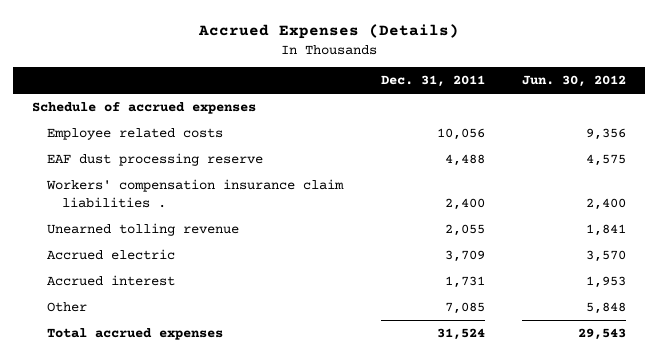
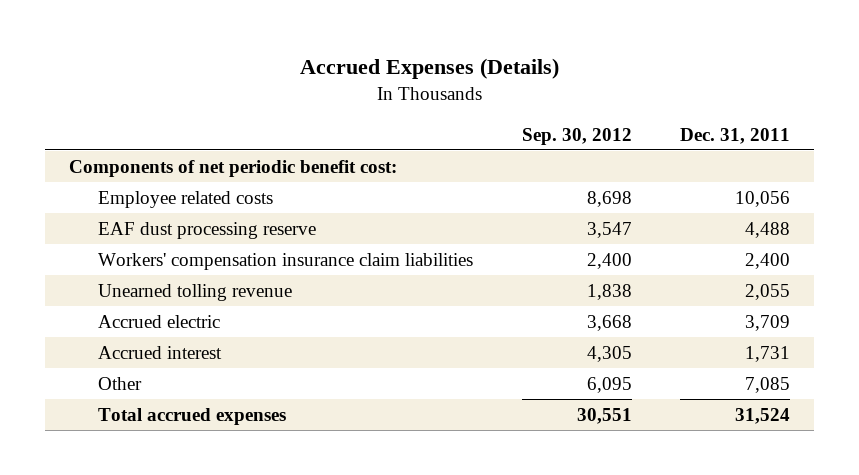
[522,75,627,88] Jun. 30, 2012 -> none
none -> [521,127,632,145] Sep. 30, 2012
[32,102,257,115] Schedule of accrued expenses -> [68,159,397,177] Components of net periodic benefit cost:
[46,179,345,208] Workers' compensation insurance claim liabilities . -> [98,252,474,270] Workers' compensation insurance claim liabilities

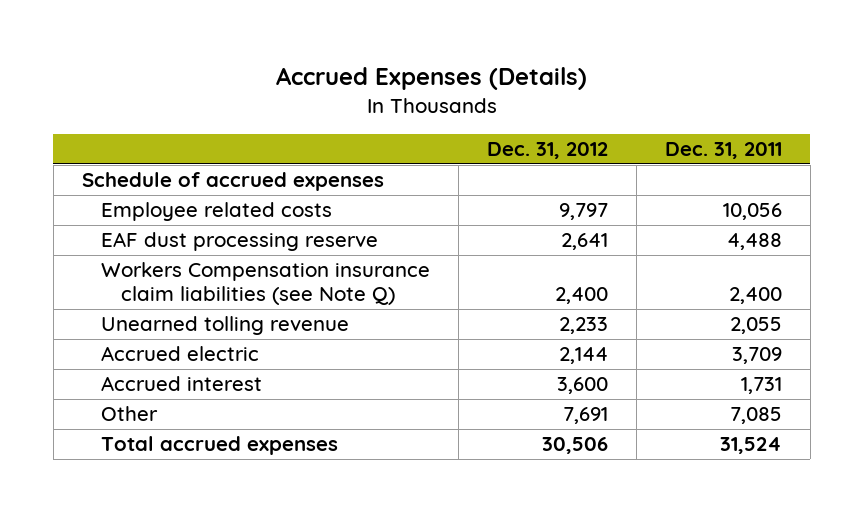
[521,127,632,145] Sep. 30, 2012 -> none
none -> [487,142,609,160] Dec. 31, 2012
[68,159,397,177] Components of net periodic benefit cost: -> [81,172,384,192] Schedule of accrued expenses
[98,252,474,270] Workers' compensation insurance claim liabilities -> [101,262,431,306] Workers Compensation insurance claim liabilities (see Note Q)

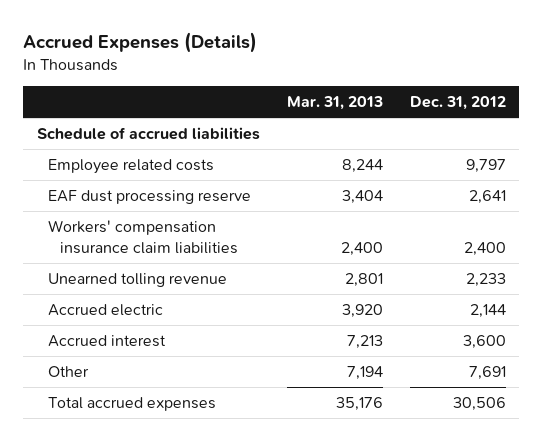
[664,142,782,160] Dec. 31, 2011 -> none
none -> [286,96,383,111] Mar. 31, 2013
[81,172,384,192] Schedule of accrued expenses -> [36,127,260,141] Schedule of accrued liabilities
[101,262,431,306] Workers Compensation insurance claim liabilities (see Note Q) -> [48,220,239,254] Workers' compensation insurance claim liabilities

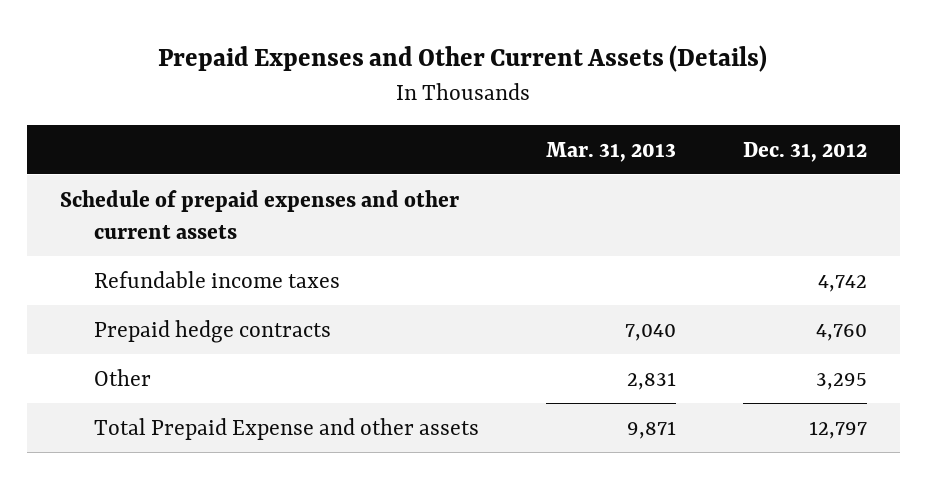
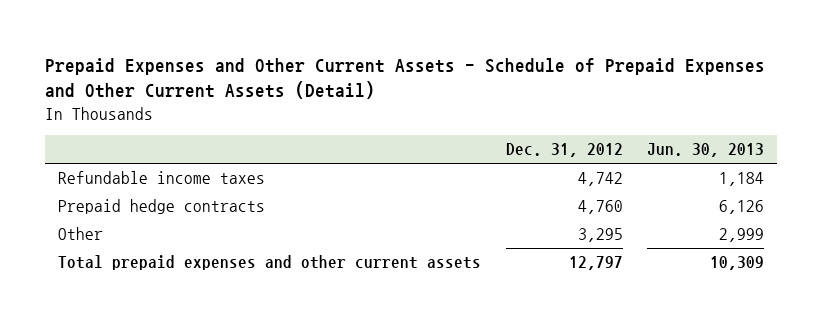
[158,44,768,72] Prepaid Expenses and Other Current Assets (Details) -> [45,57,766,100] Prepaid Expenses and Other Current Assets - Schedule of Prepaid Expenses and Other Current Assets (Detail)
[545,141,676,162] Mar. 31, 2013 -> none
none -> [647,143,765,158] Jun. 30, 2013
[60,189,460,239] Schedule of prepaid expenses and other current assets -> none
[93,417,479,440] Total Prepaid Expense and other assets -> [57,255,481,271] Total prepaid expenses and other current assets

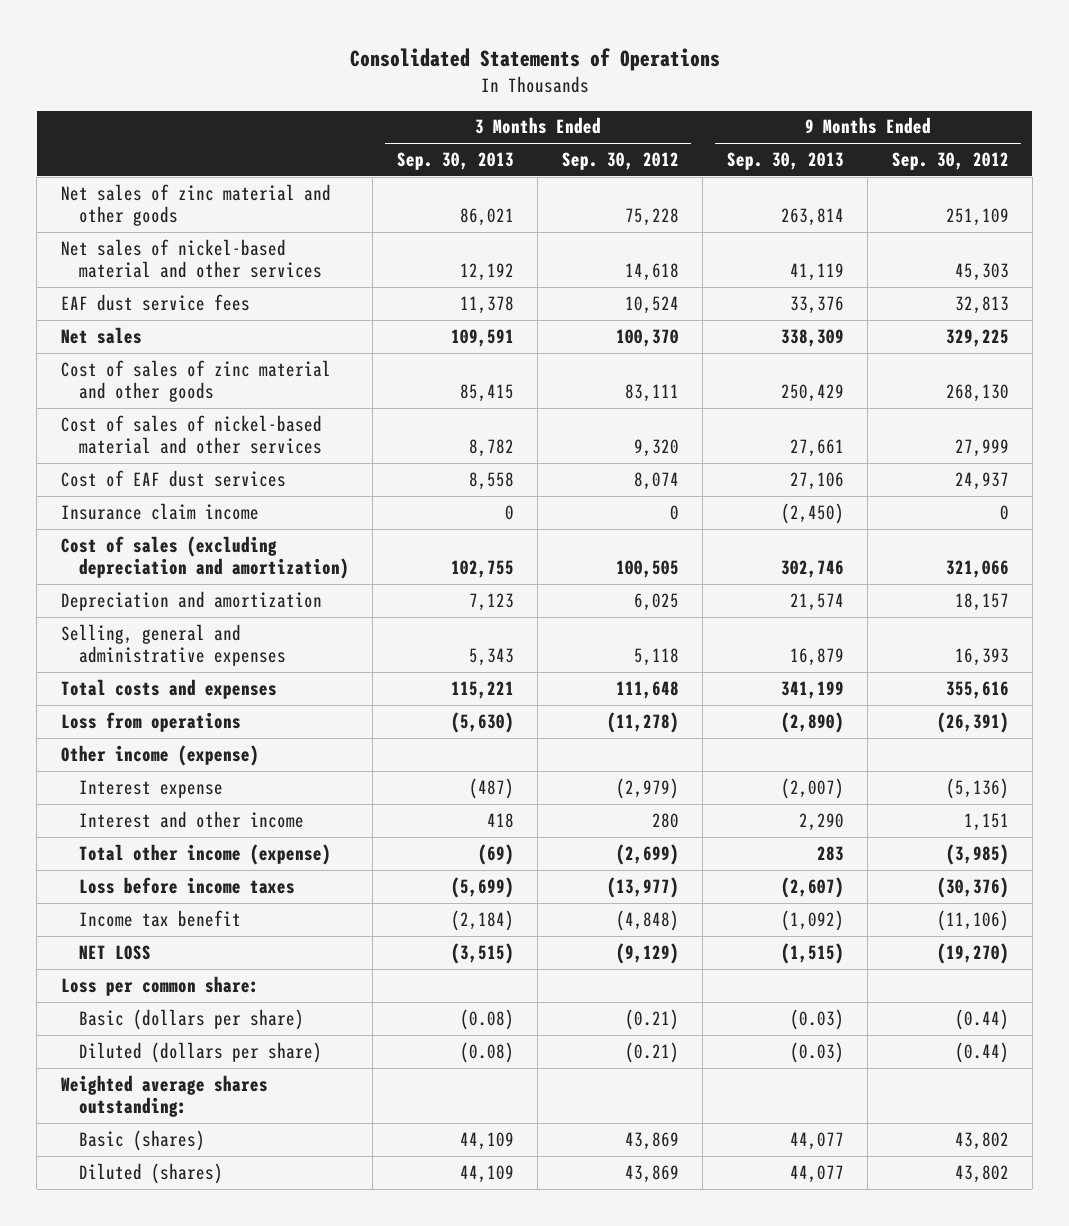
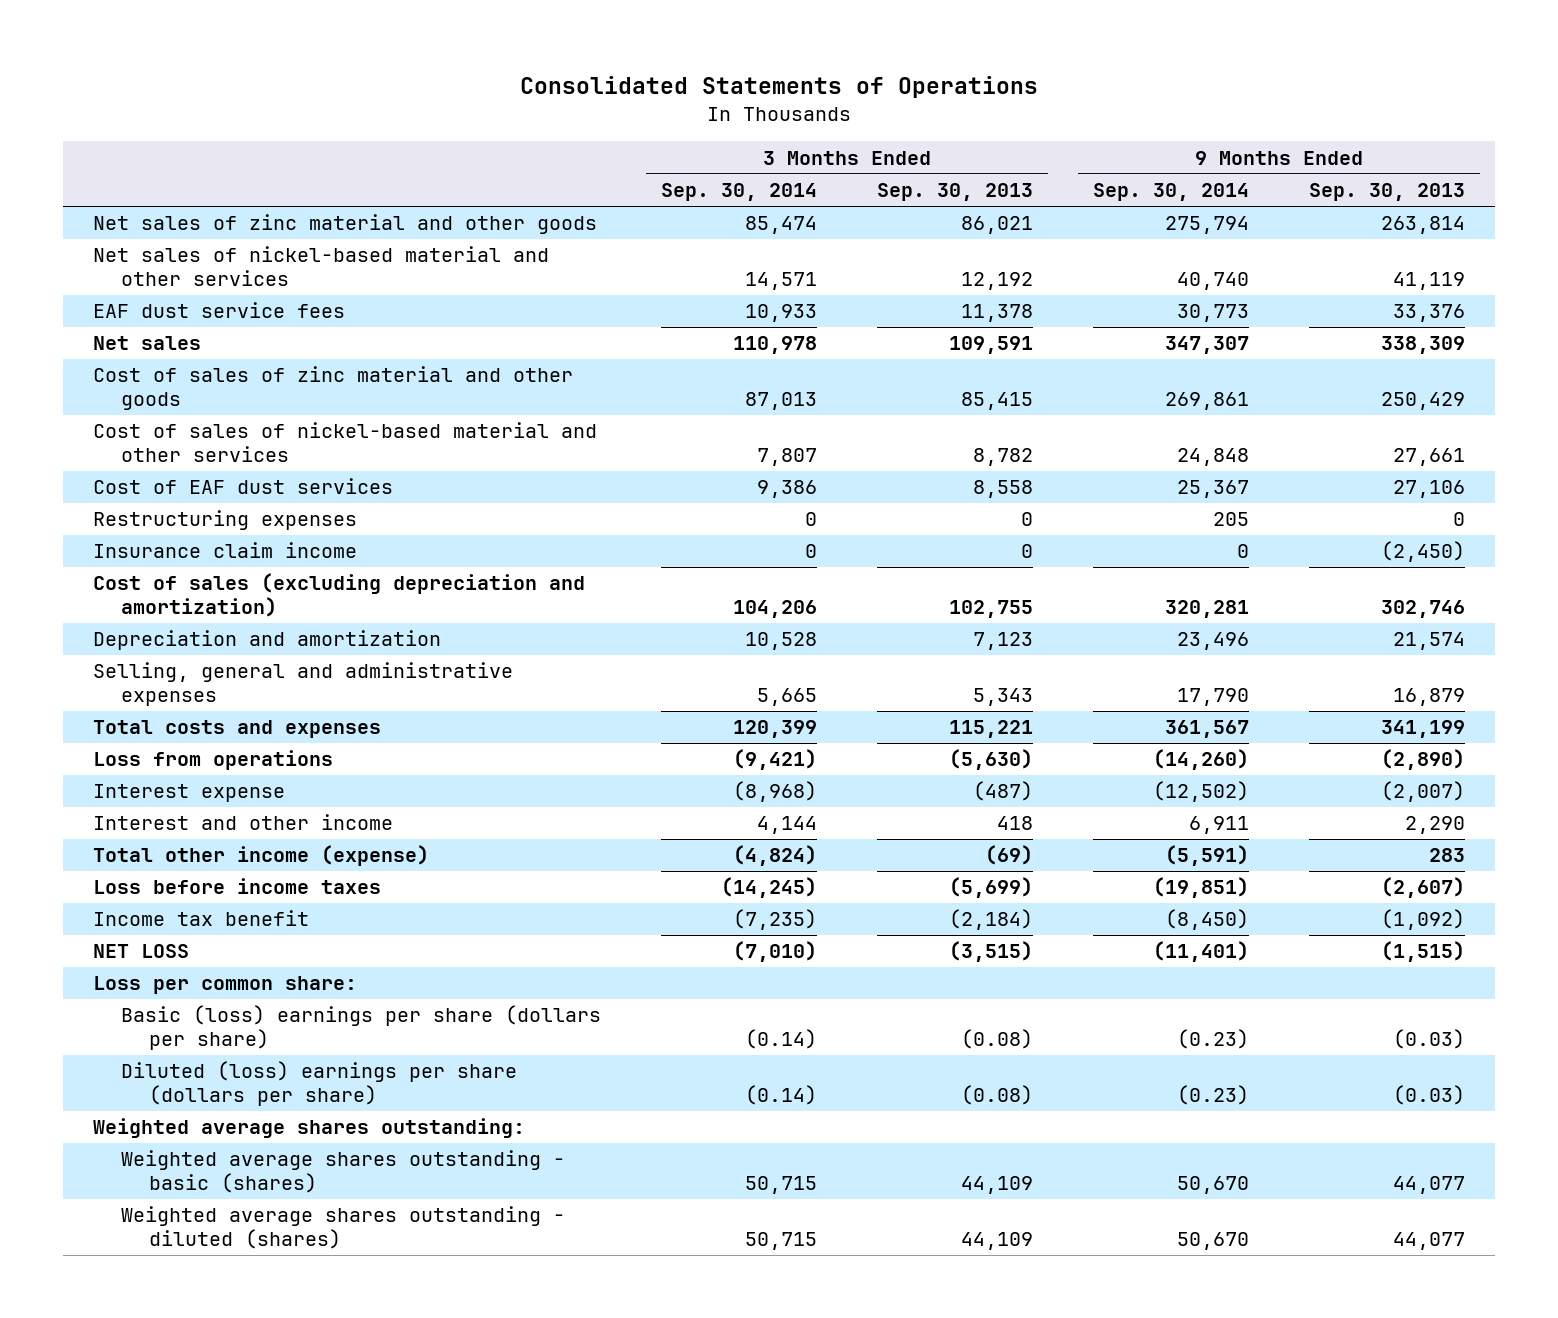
[561,152,679,171] Sep. 30, 2012 -> none
[891,152,1009,171] Sep. 30, 2012 -> none
none -> [661,183,818,202] Sep. 30, 2014
none -> [1092,183,1249,202] Sep. 30, 2014
none -> [93,510,358,531] Restructuring expenses
[60,744,259,766] Other income (expense) -> none
[78,1008,304,1030] Basic (dollars per share) -> [121,1005,602,1050] Basic (loss) earnings per share (dollars per share)
[78,1041,322,1063] Diluted (dollars per share) -> [121,1061,518,1106] Diluted (loss) earnings per share (dollars per share)
[78,1129,205,1151] Basic (shares) -> [121,1150,566,1193] Weighted average shares outstanding - basic (shares)
[78,1162,223,1184] Diluted (shares) -> [121,1206,566,1249] Weighted average shares outstanding - diluted (shares)

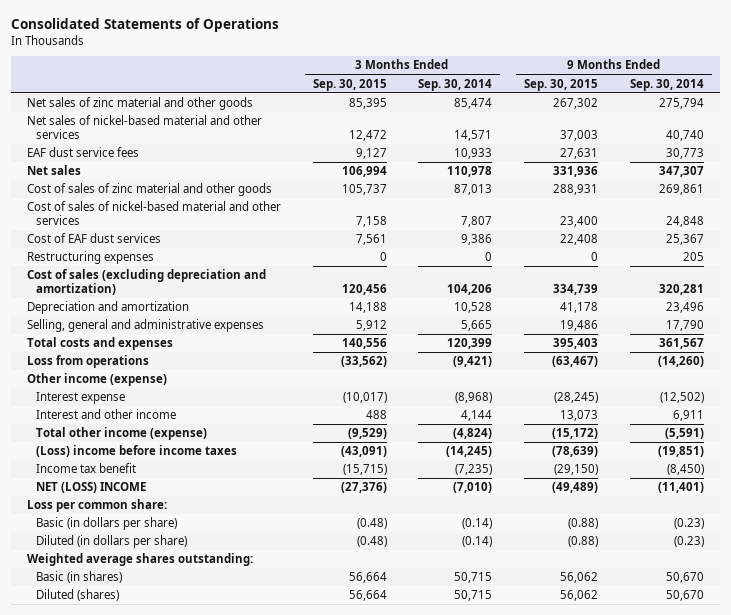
[876,183,1033,202] Sep. 30, 2013 -> none
[1308,183,1465,202] Sep. 30, 2013 -> none
none -> [312,78,387,91] Sep. 30, 2015
none -> [523,78,598,91] Sep. 30, 2015
[93,542,358,559] Insurance claim income -> none
none -> [26,373,167,387] Other income (expense)
[93,878,382,895] Loss before income taxes -> [36,445,238,458] (Loss) income before income taxes
[93,944,190,959] NET LOSS -> [36,482,147,494] NET (LOSS) INCOME
[121,1005,602,1050] Basic (loss) earnings per share (dollars per share) -> [36,517,178,531] Basic (in dollars per share)
[121,1061,518,1106] Diluted (loss) earnings per share (dollars per share) -> [36,535,188,549] Diluted (in dollars per share)
[121,1150,566,1193] Weighted average shares outstanding - basic (shares) -> [36,571,123,584] Basic (in shares)
[121,1206,566,1249] Weighted average shares outstanding - diluted (shares) -> [36,589,120,602] Diluted (shares)

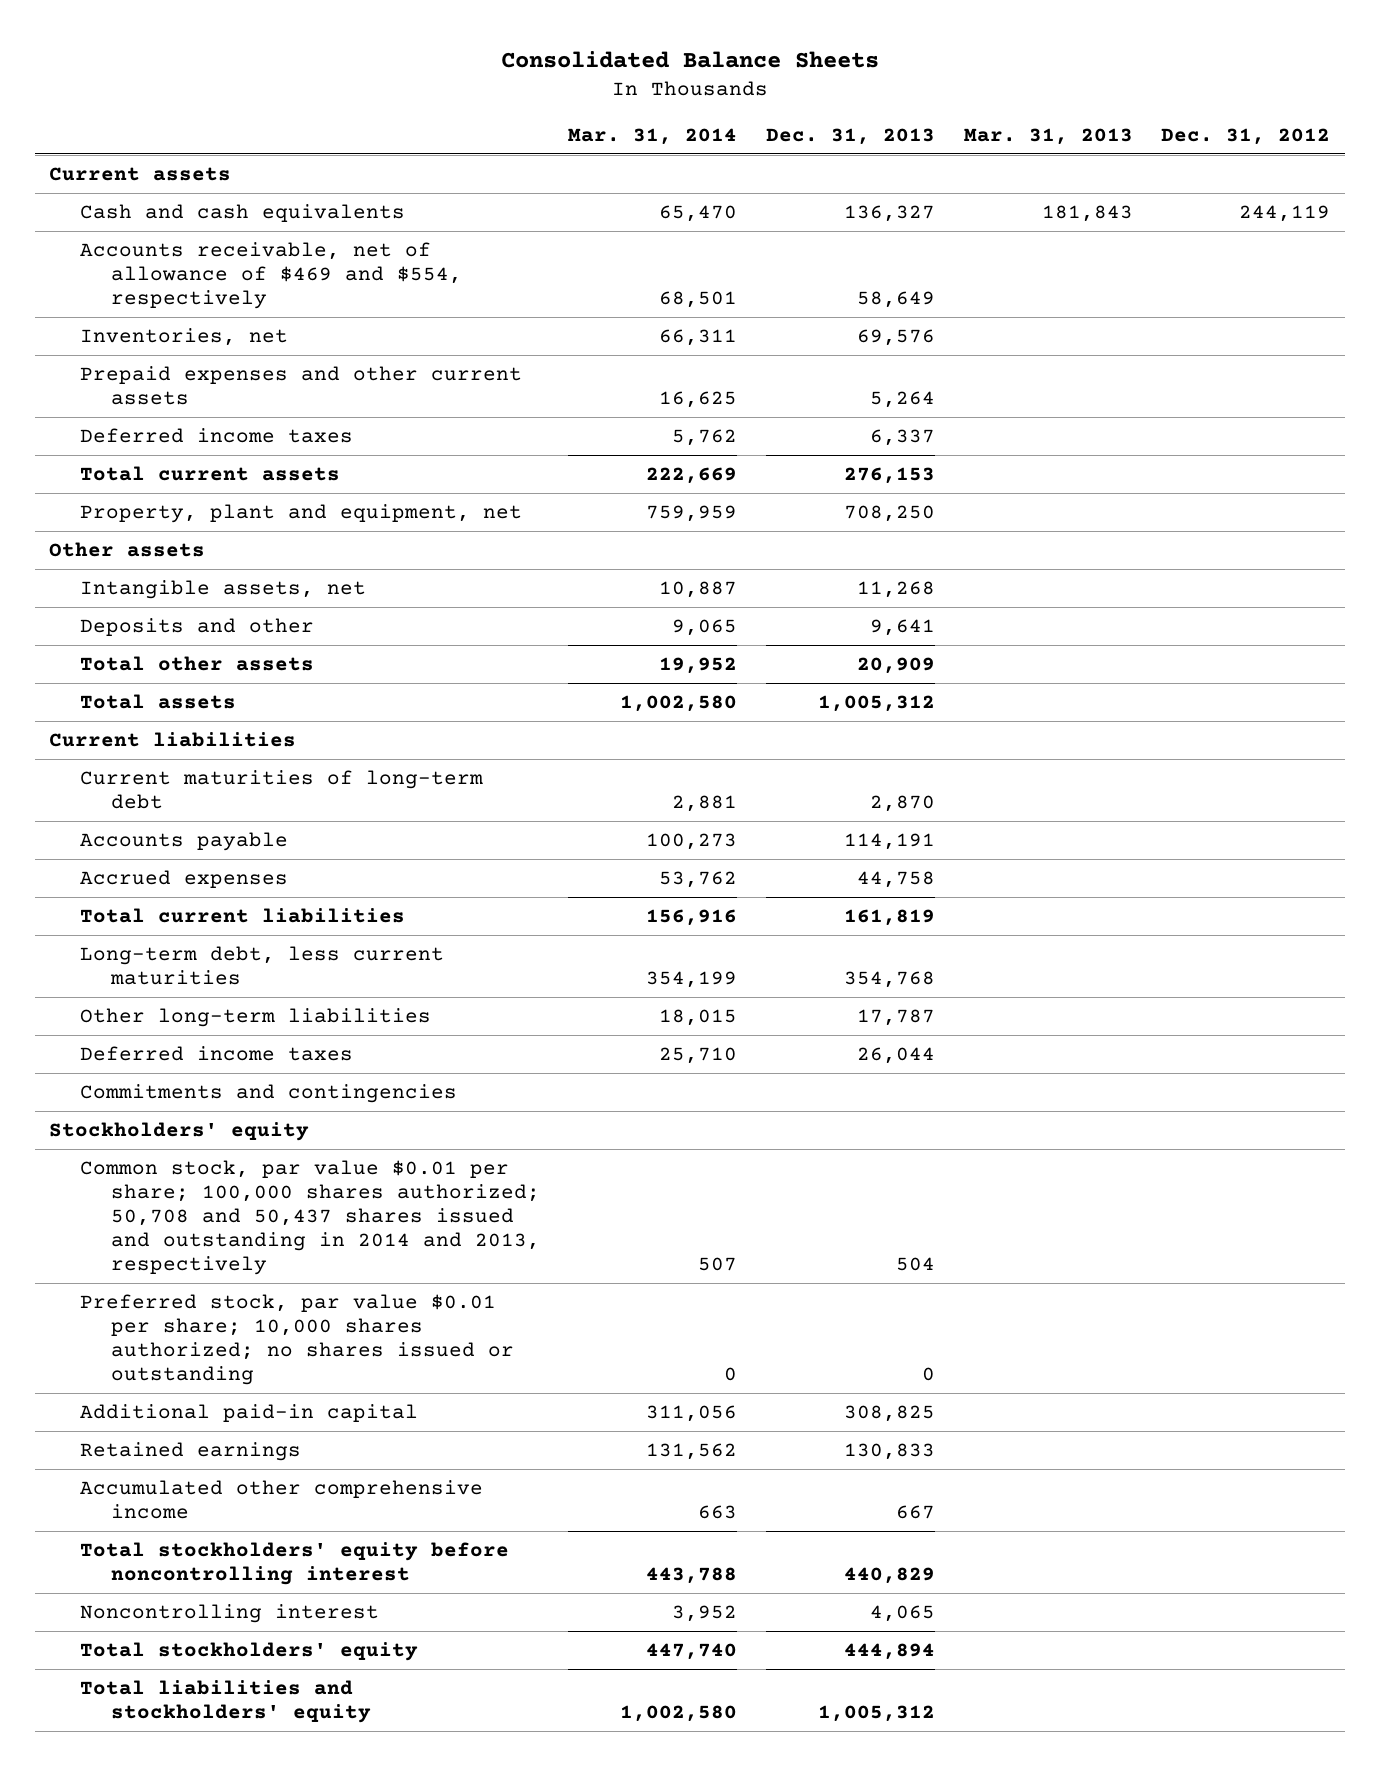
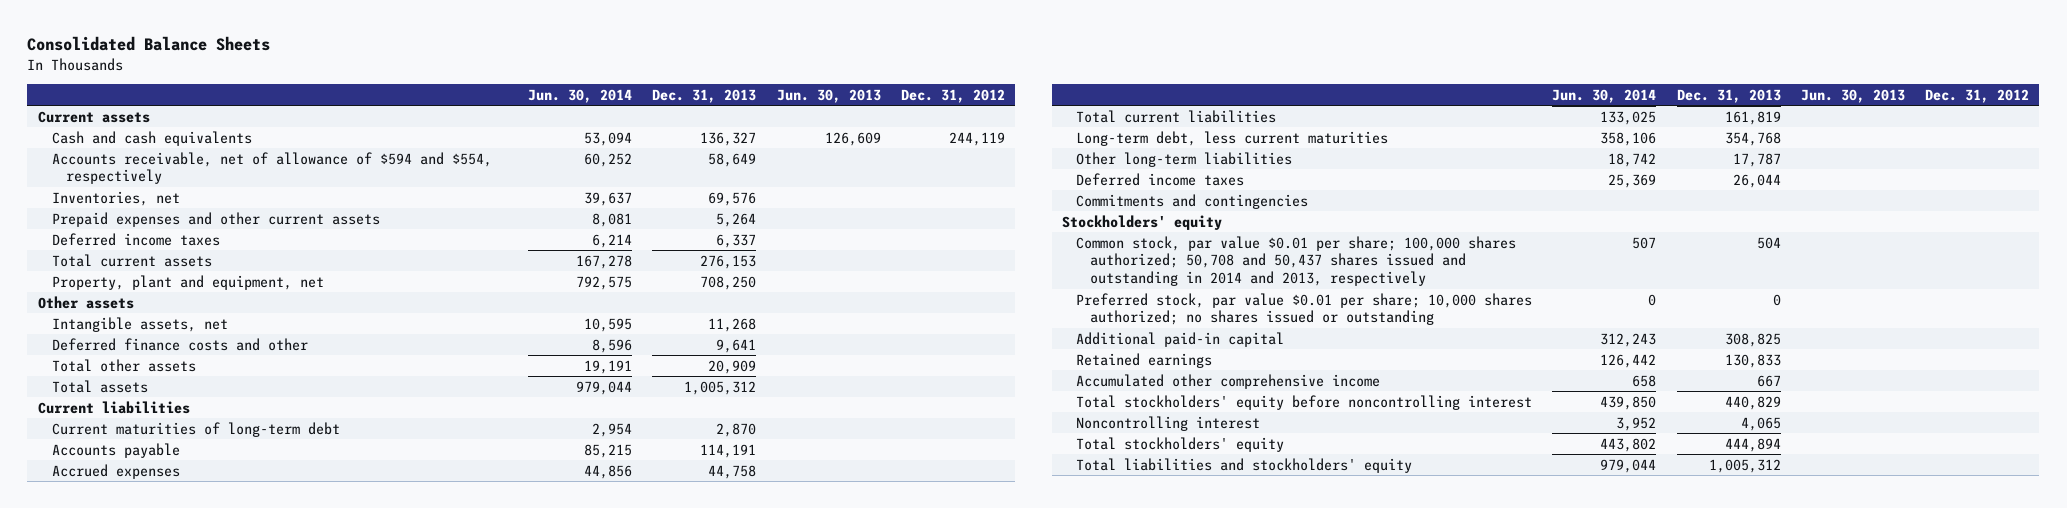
[568,128,738,146] Mar. 31, 2014 -> none
[963,128,1133,146] Mar. 31, 2013 -> none
none -> [528,88,633,103] Jun. 30, 2014
none -> [776,88,881,103] Jun. 30, 2013
[79,241,462,310] Accounts receivable, net of allowance of $469 and $554, respectively -> [51,151,492,185] Accounts receivable, net of allowance of $594 and $554, respectively
[79,617,314,636] Deposits and other -> [51,337,308,351] Deferred finance costs and other

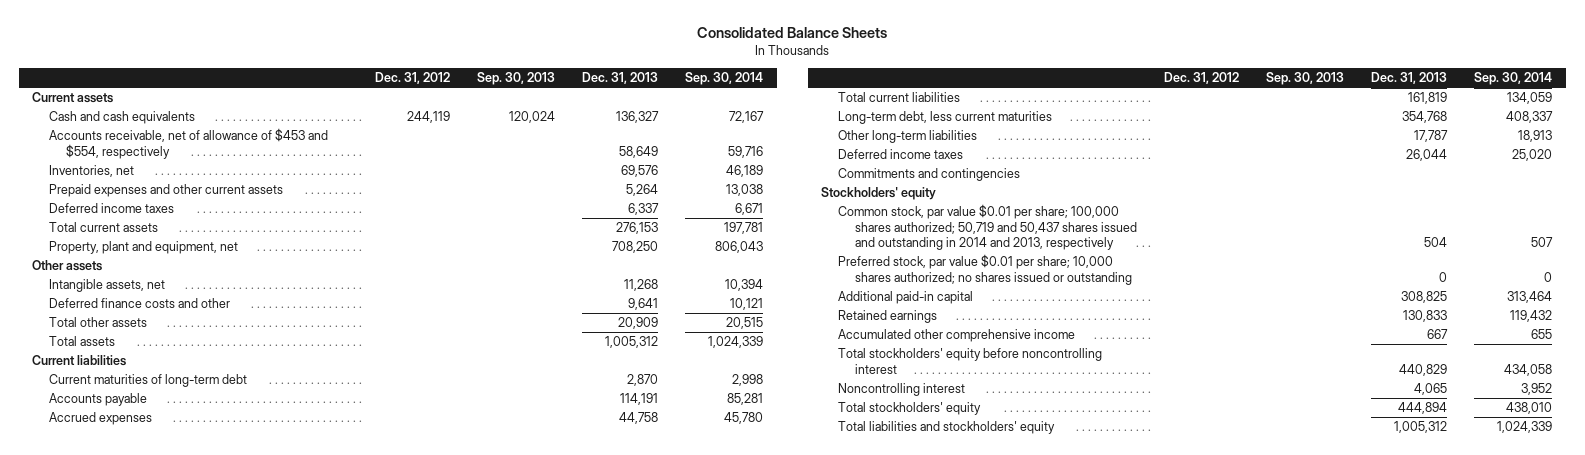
[528,88,633,103] Jun. 30, 2014 -> none
[776,88,881,103] Jun. 30, 2013 -> none
none -> [477,72,556,86] Sep. 30, 2013
none -> [685,72,764,86] Sep. 30, 2014
[51,151,492,185] Accounts receivable, net of allowance of $594 and $554, respectively -> [49,128,329,159] Accounts receivable, net of allowance of $453 and $554, respectively
[1075,235,1516,287] Common stock, par value $0.01 per share; 100,000 shares authorized; 50,708 and 50,437 shares issued and outstanding in 2014 and 2013, respectively -> [838,204,1138,251] Common stock, par value $0.01 per share; 100,000 shares authorized; 50,719 and 50,437 shares issued and outstanding in 2014 and 2013, respectively

